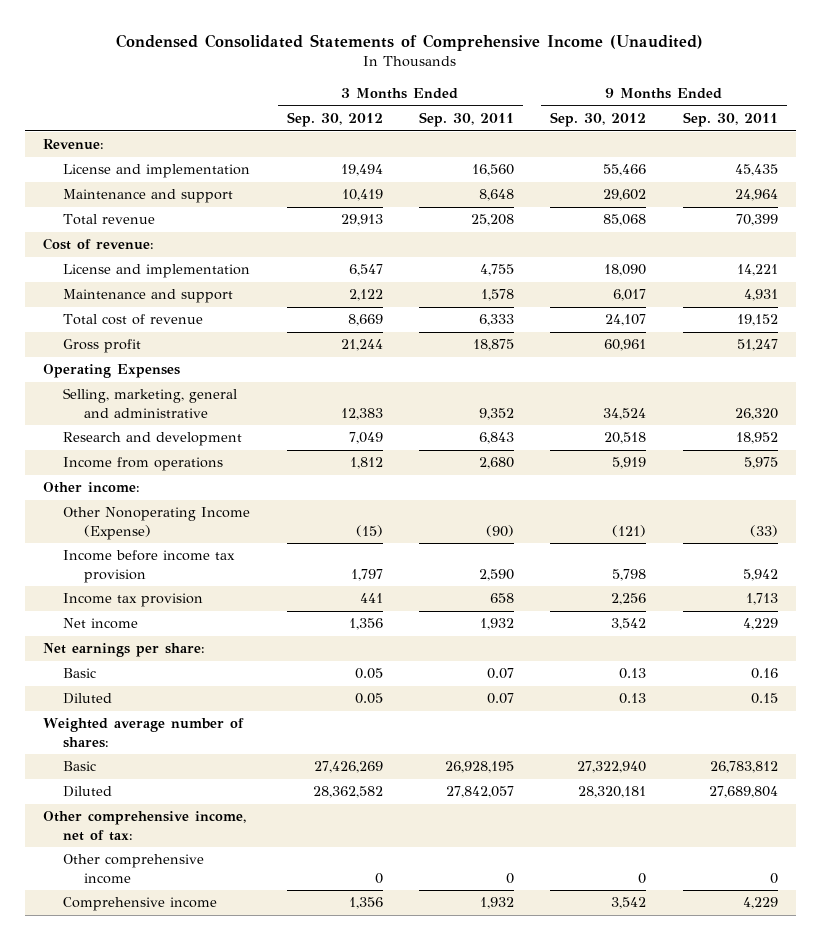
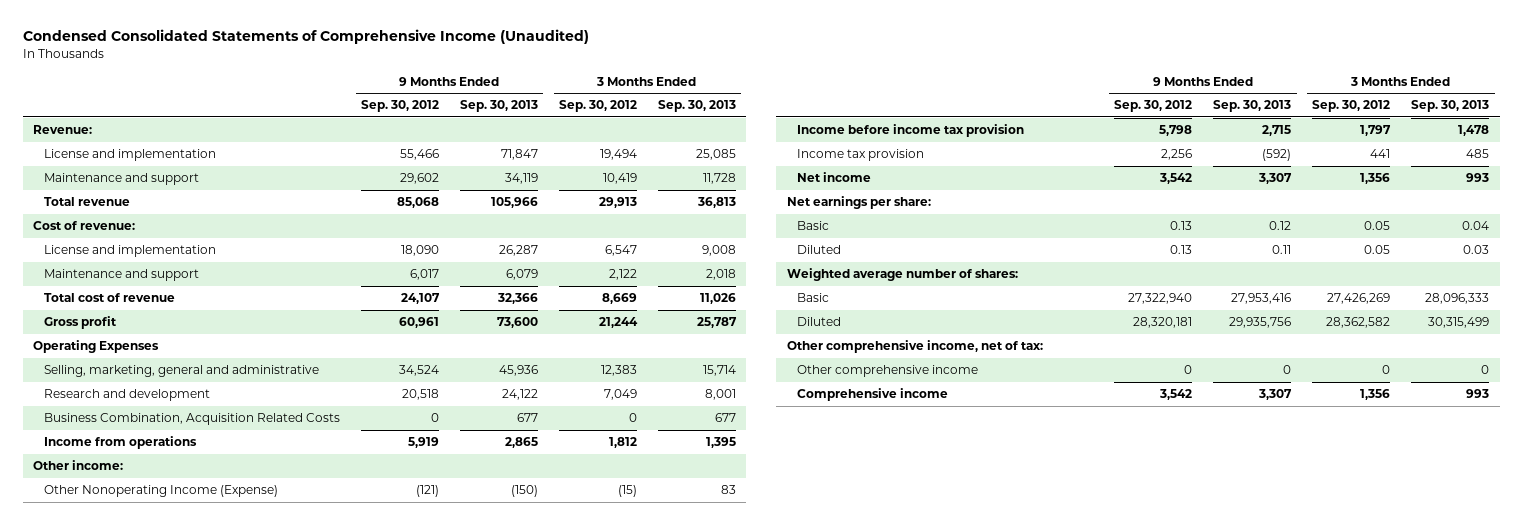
[418,112,514,128] Sep. 30, 2011 -> none
[682,112,778,128] Sep. 30, 2011 -> none
none -> [459,100,538,113] Sep. 30, 2013
none -> [657,100,736,113] Sep. 30, 2013
none -> [43,413,340,426] Business Combination, Acquisition Related Costs

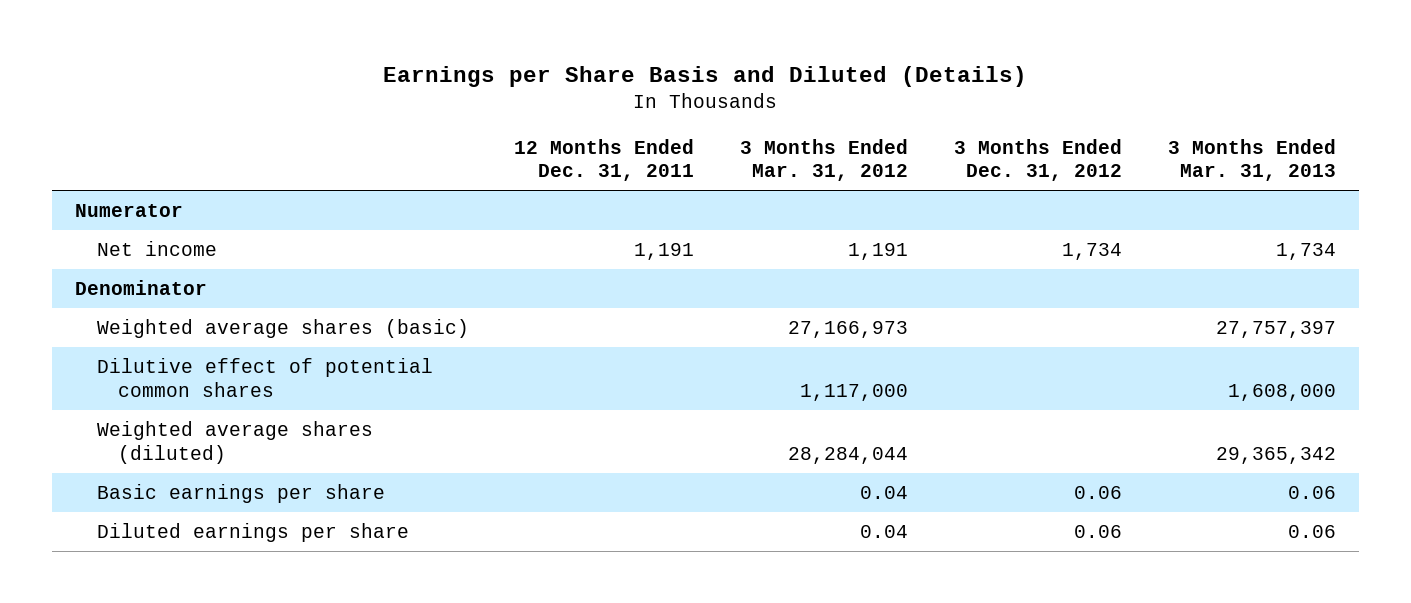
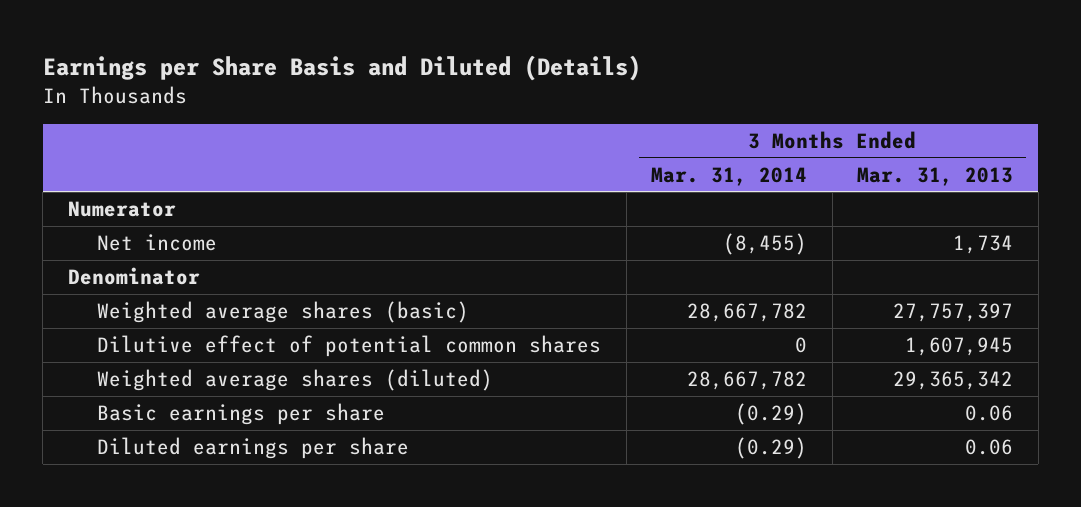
[514,138,695,182] 12 Months Ended Dec. 31, 2011 -> none
[740,138,909,182] 3 Months Ended Mar. 31, 2012 -> none
[953,138,1122,182] 3 Months Ended Dec. 31, 2012 -> none
none -> [651,166,808,186] Mar. 31, 2014
[1227,383,1336,401] 1,608,000 -> [905,337,1014,357] 1,607,945

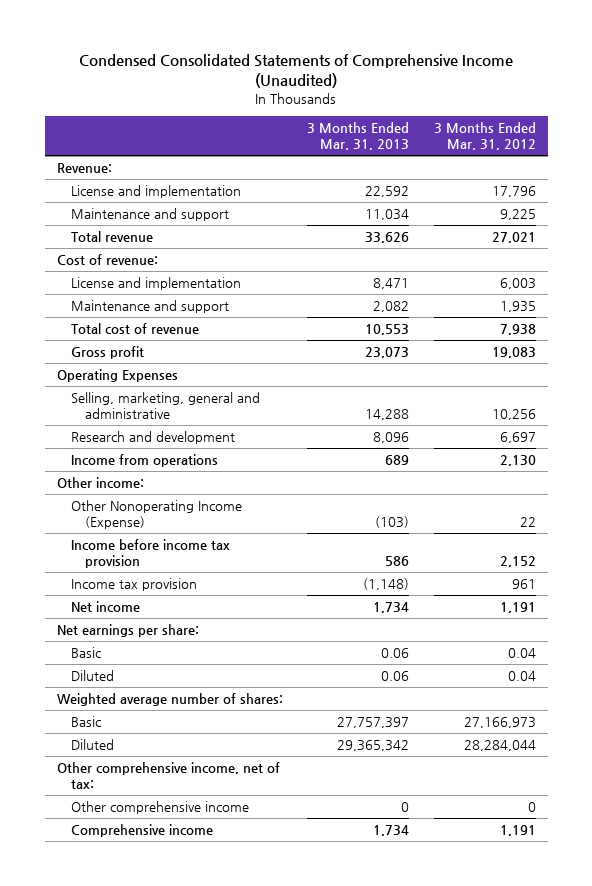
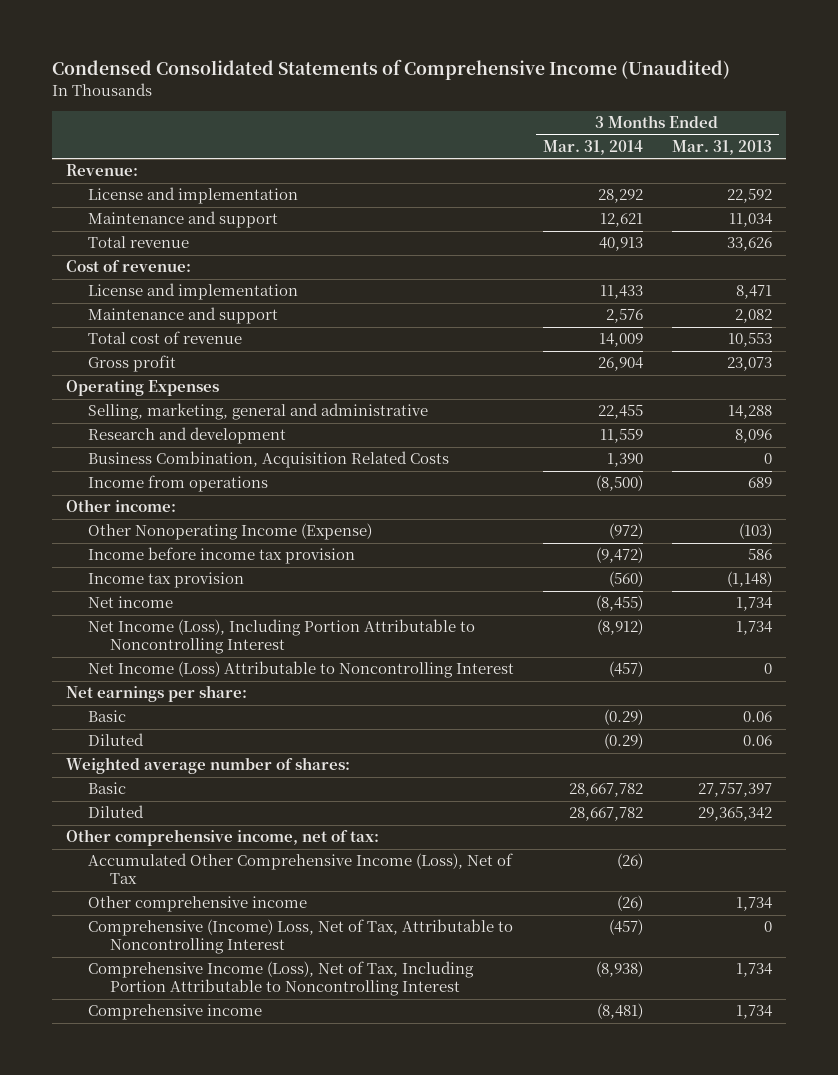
[433,122,536,151] 3 Months Ended Mar. 31, 2012 -> none
none -> [543,140,644,156] Mar. 31, 2014
none -> [88,451,450,469] Business Combination, Acquisition Related Costs
none -> [88,619,476,655] Net Income (Loss), Including Portion Attributable to Noncontrolling Interest
none -> [88,661,515,679] Net Income (Loss) Attributable to Noncontrolling Interest
none -> [88,853,514,885] Accumulated Other Comprehensive Income (Loss), Net of Tax
[401,802,410,813] 0 -> [735,897,772,912] 1,734
none -> [88,919,514,955] Comprehensive (Income) Loss, Net of Tax, Attributable to Noncontrolling Interest
none -> [88,961,475,997] Comprehensive Income (Loss), Net of Tax, Including Portion Attributable to Noncontrolling Interest

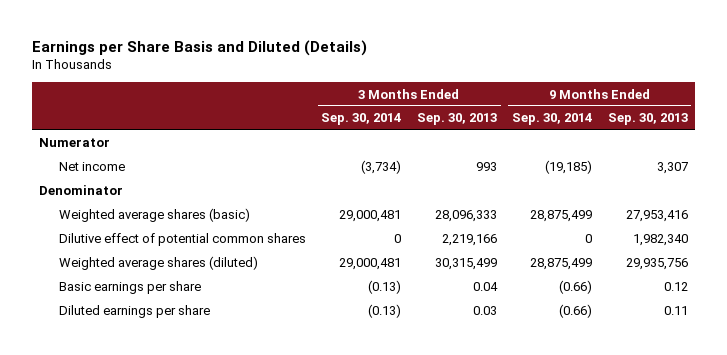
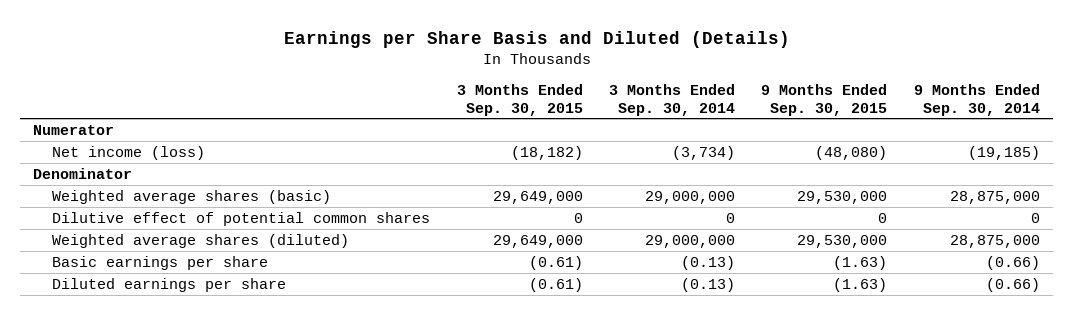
[416,113,497,126] Sep. 30, 2013 -> none
[607,113,688,126] Sep. 30, 2013 -> none
none -> [456,83,583,116] 3 Months Ended Sep. 30, 2015
none -> [761,83,888,116] 9 Months Ended Sep. 30, 2015
[59,162,126,172] Net income -> [52,145,206,160] Net income (loss)
[339,210,402,223] 29,000,481 -> [644,190,735,204] 29,000,000
[530,210,593,223] 28,875,499 -> [949,190,1040,204] 28,875,000
[339,258,402,271] 29,000,481 -> [644,234,735,248] 29,000,000
[530,258,593,271] 28,875,499 -> [949,234,1040,248] 28,875,000

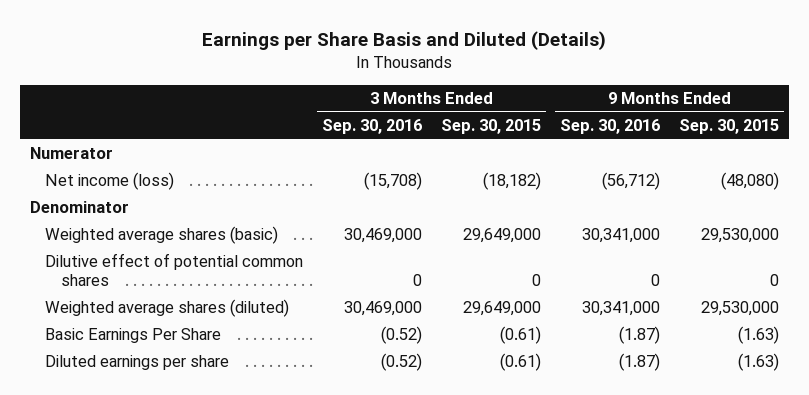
[608,83,735,116] 3 Months Ended Sep. 30, 2014 -> none
[913,83,1040,116] 9 Months Ended Sep. 30, 2014 -> none
none -> [322,118,423,134] Sep. 30, 2016
none -> [560,118,661,134] Sep. 30, 2016
[52,255,269,270] Basic earnings per share -> [45,328,222,344] Basic Earnings Per Share

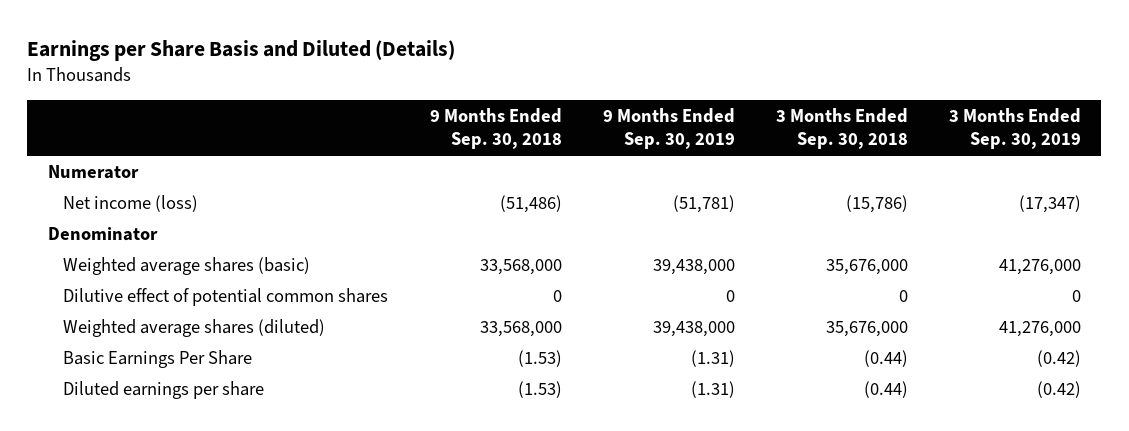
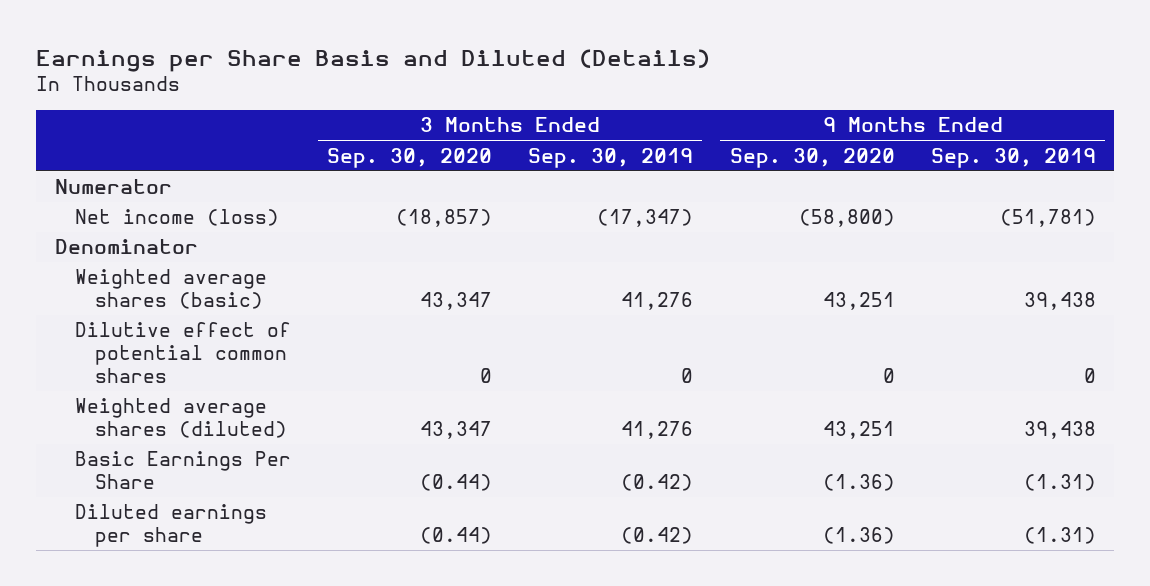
[429,107,562,150] 9 Months Ended Sep. 30, 2018 -> none
[775,107,908,150] 3 Months Ended Sep. 30, 2018 -> none
none -> [326,147,492,168] Sep. 30, 2020
none -> [729,147,895,168] Sep. 30, 2020
[652,258,735,275] 39,438,000 -> [1023,292,1096,311] 39,438
[998,258,1081,275] 41,276,000 -> [621,292,694,311] 41,276
[652,320,735,337] 39,438,000 -> [1023,421,1096,440] 39,438
[998,320,1081,337] 41,276,000 -> [621,421,694,440] 41,276

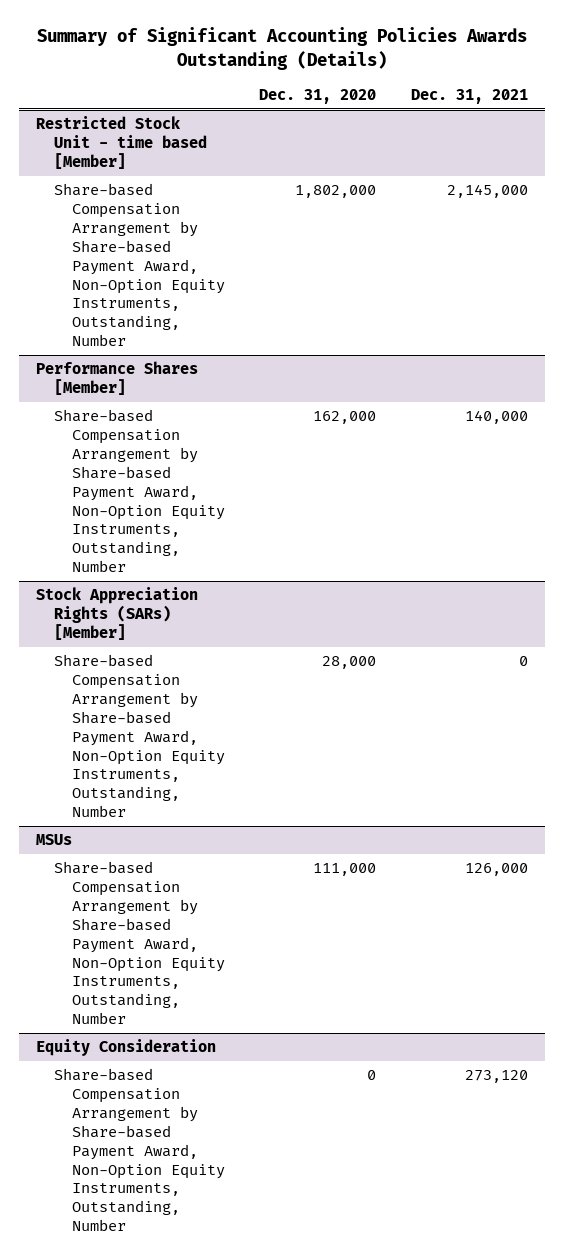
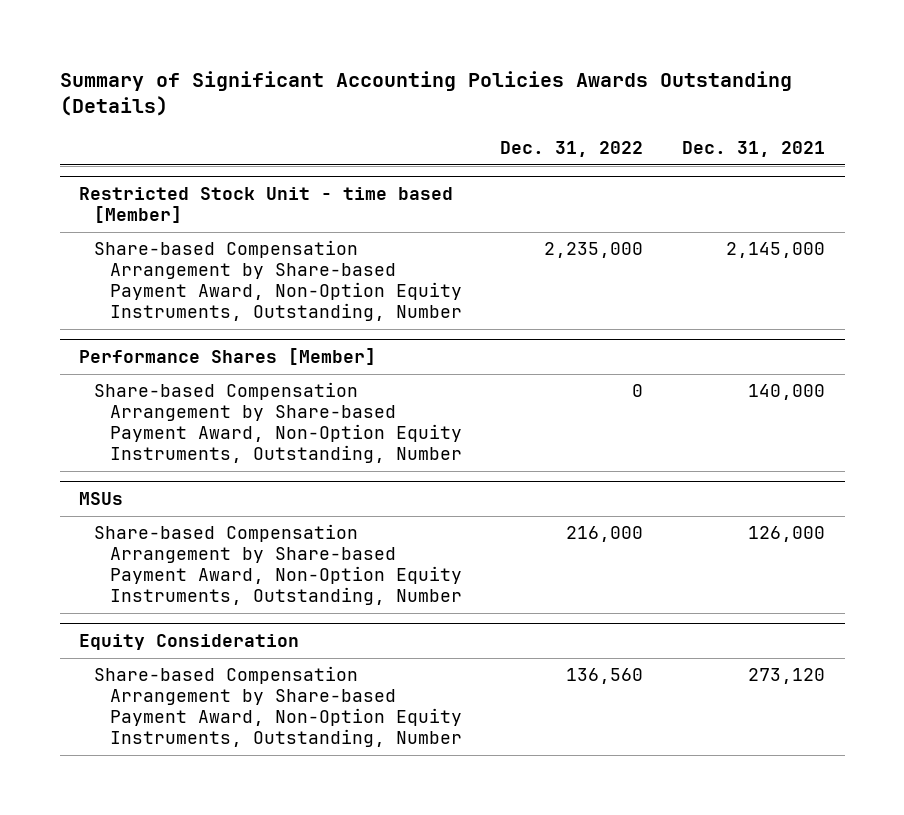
[259,88,377,104] Dec. 31, 2020 -> none
none -> [500,141,644,158] Dec. 31, 2022
[36,587,199,640] Stock Appreciation Rights (SARs) [Member] -> none
[54,654,225,818] Share-based Compensation Arrangement by Share-based Payment Award, Non-Option Equity Instruments, Outstanding, Number -> none

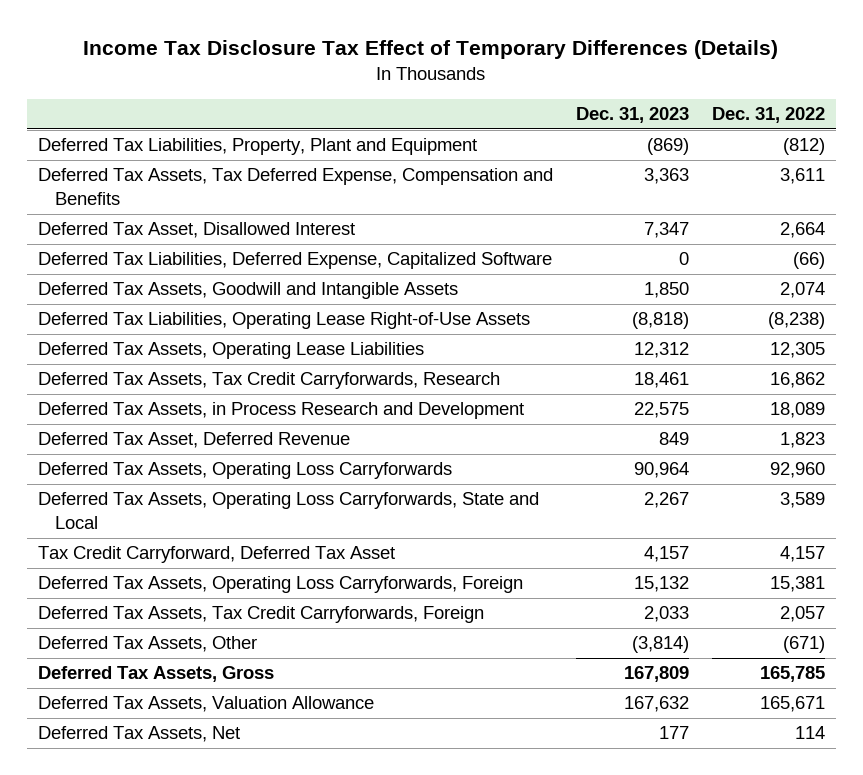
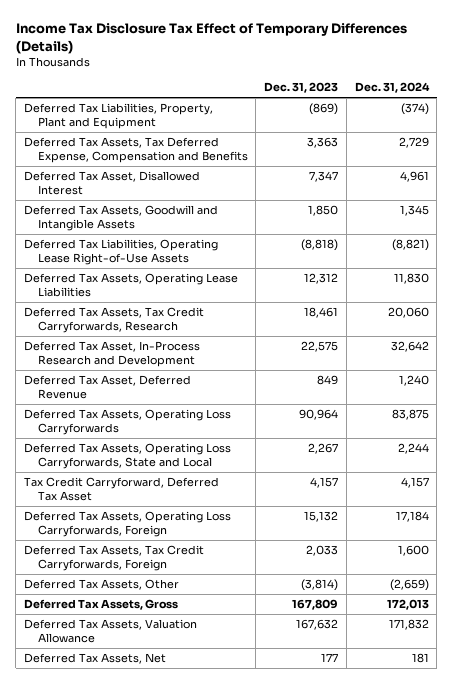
[711,106,825,123] Dec. 31, 2022 -> none
none -> [354,82,430,94] Dec. 31, 2024
[38,252,553,270] Deferred Tax Liabilities, Deferred Expense, Capitalized Software -> none
[38,402,525,420] Deferred Tax Assets, in Process Research and Development -> [24,341,201,368] Deferred Tax Asset, In-Process Research and Development

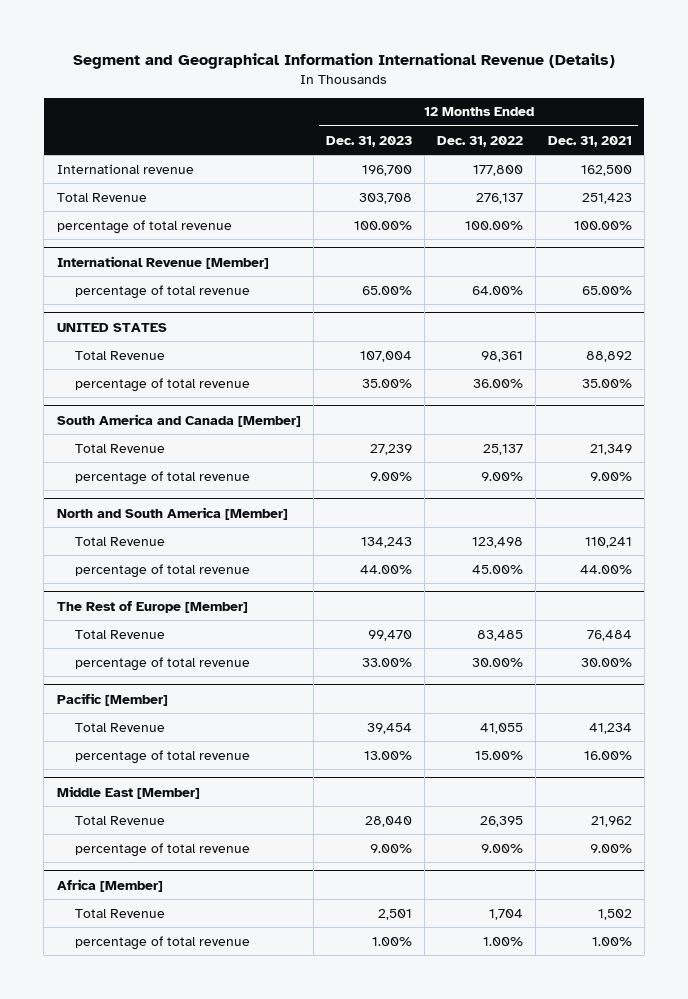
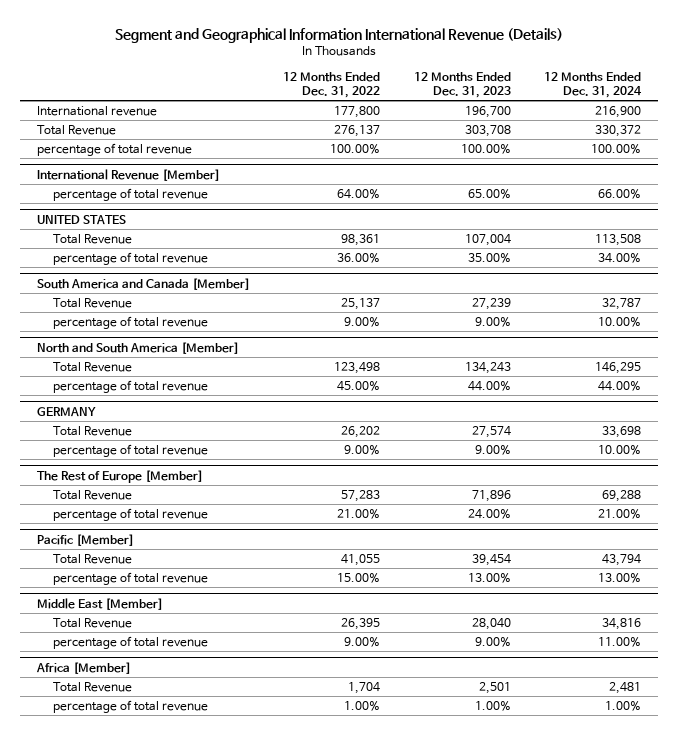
[547,135,632,147] Dec. 31, 2021 -> none
none -> [543,72,642,98] 12 Months Ended Dec. 31, 2024
none -> [37,406,97,417] GERMANY
none -> [52,426,132,437] Total Revenue
none -> [52,444,208,458] percentage of total revenue
[367,629,412,641] 99,470 -> [471,490,511,503] 71,896
[476,629,523,641] 83,485 -> [341,490,381,503] 57,283
[361,657,412,667] 33.00% -> [467,509,511,520] 24.00%
[471,657,523,667] 30.00% -> [337,509,381,520] 21.00%

